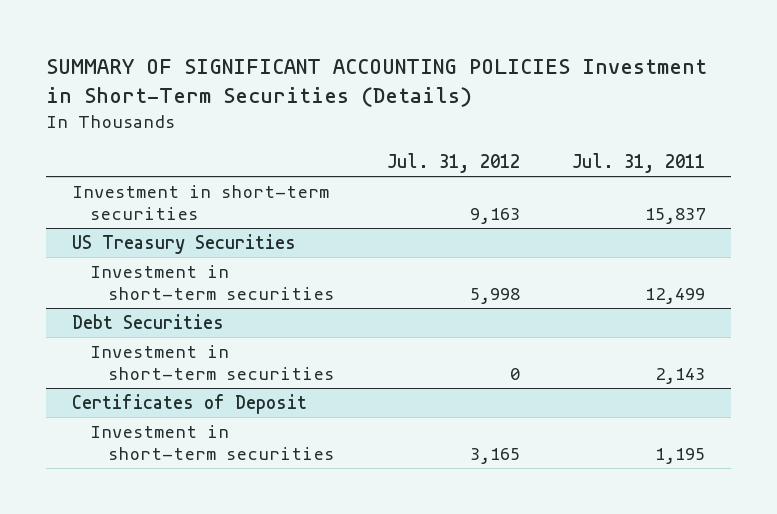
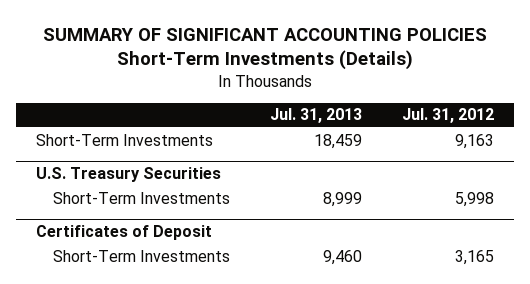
[45,59,707,108] SUMMARY OF SIGNIFICANT ACCOUNTING POLICIES Investment in Short-Term Securities (Details) -> [42,27,487,71] SUMMARY OF SIGNIFICANT ACCOUNTING POLICIES Short-Term Investments (Details)
[571,152,705,173] Jul. 31, 2011 -> none
none -> [270,108,363,124] Jul. 31, 2013
[71,314,224,330] Debt Securities -> none
[90,345,335,381] Investment in short-term securities -> none
[71,185,329,221] Investment in short-term securities -> [35,133,213,146] Short-Term Investments
[71,234,296,255] US Treasury Securities -> [35,167,221,183] U.S. Treasury Securities
[90,265,335,301] Investment in short-term securities -> [53,191,231,204] Short-Term Investments
[90,425,335,461] Investment in short-term securities -> [53,249,231,262] Short-Term Investments

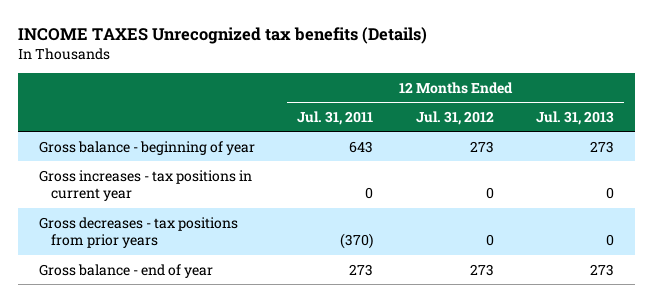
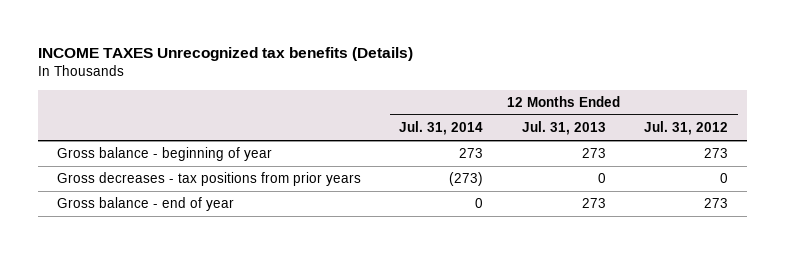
[297,111,374,126] Jul. 31, 2011 -> none
none -> [399,121,484,136] Jul. 31, 2014
[39,169,253,202] Gross increases - tax positions in current year -> none

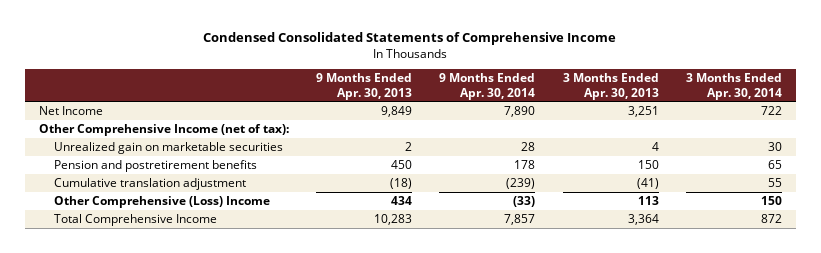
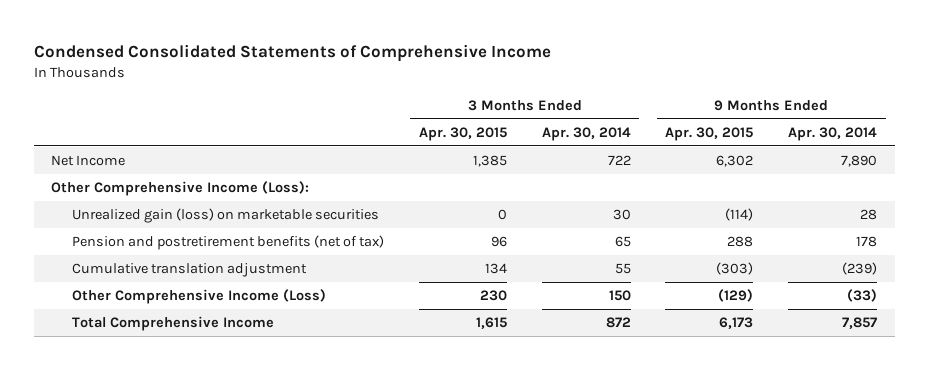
[316,72,413,100] 9 Months Ended Apr. 30, 2013 -> none
[562,72,659,100] 3 Months Ended Apr. 30, 2013 -> none
none -> [419,126,508,141] Apr. 30, 2015
none -> [665,126,754,141] Apr. 30, 2015
[38,123,289,136] Other Comprehensive Income (net of tax): -> [51,181,310,197] Other Comprehensive Income (Loss):
[53,141,283,154] Unrealized gain on marketable securities -> [72,208,380,224] Unrealized gain (loss) on marketable securities
[53,159,257,172] Pension and postretirement benefits -> [72,235,385,251] Pension and postretirement benefits (net of tax)
[53,195,270,208] Other Comprehensive (Loss) Income -> [72,289,327,305] Other Comprehensive Income (Loss)

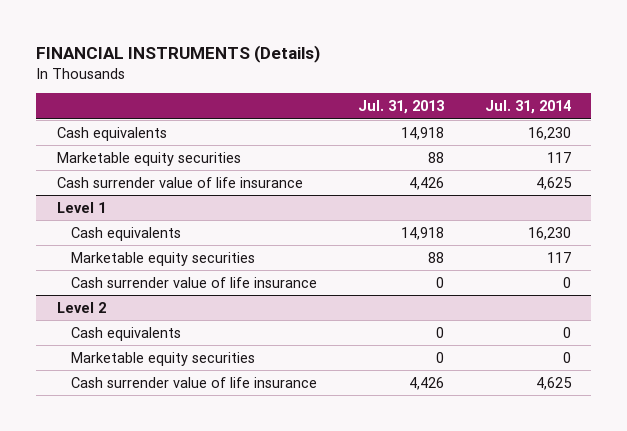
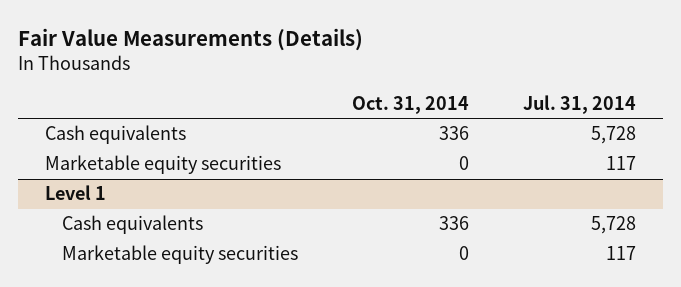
[36,44,321,63] FINANCIAL INSTRUMENTS (Details) -> [18,28,364,52] Fair Value Measurements (Details)
[357,100,444,115] Jul. 31, 2013 -> none
none -> [352,95,470,114] Oct. 31, 2014
[527,126,571,140] 16,230 -> [590,126,636,145] 5,728
[56,176,303,188] Cash surrender value of life insurance -> none
[527,226,571,240] 16,230 -> [590,216,636,235] 5,728
[70,276,317,288] Cash surrender value of life insurance -> none
[56,301,106,313] Level 2 -> none
[70,326,181,341] Cash equivalents -> none
[70,351,255,366] Marketable equity securities -> none
[70,376,317,388] Cash surrender value of life insurance -> none

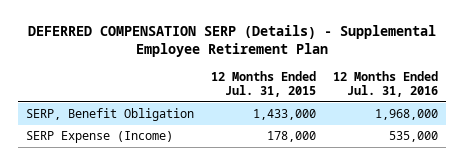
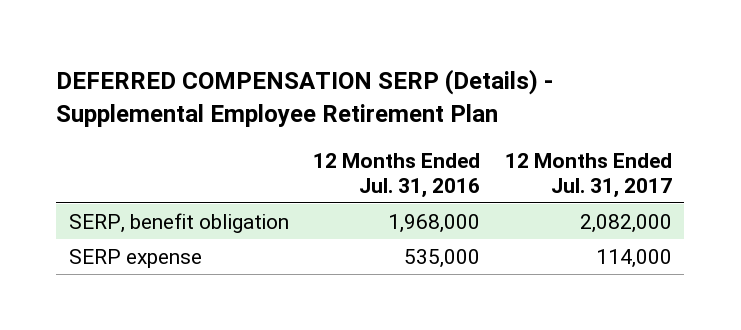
[210,71,316,97] 12 Months Ended Jul. 31, 2015 -> none
none -> [504,152,672,198] 12 Months Ended Jul. 31, 2017
[26,108,195,122] SERP, Benefit Obligation -> [68,213,289,234] SERP, benefit obligation
[26,131,174,144] SERP Expense (Income) -> [68,249,202,269] SERP expense

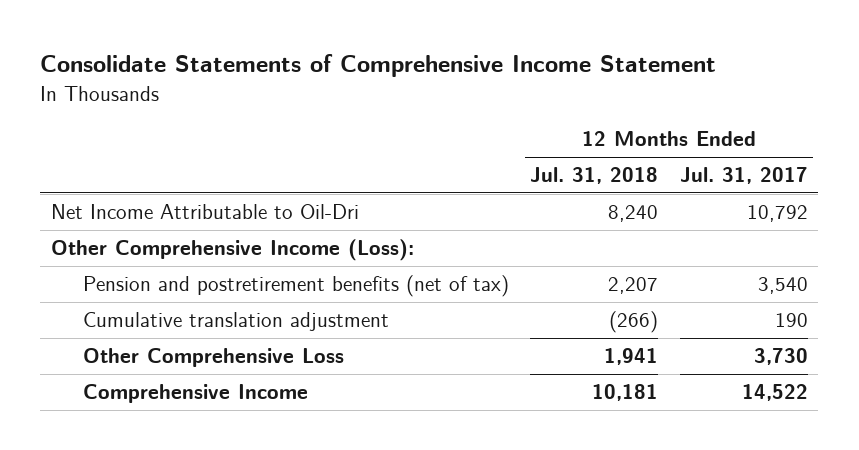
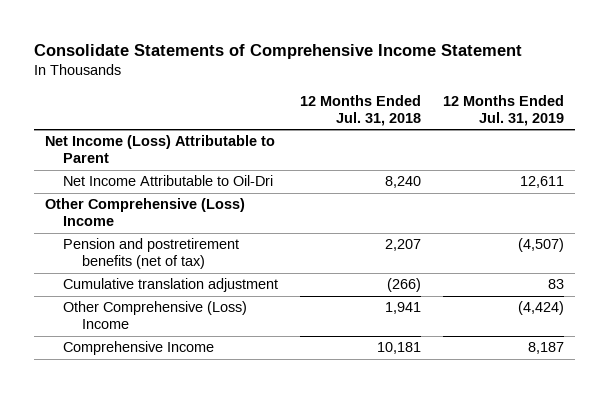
[679,167,808,185] Jul. 31, 2017 -> none
none -> [443,95,565,126] 12 Months Ended Jul. 31, 2019
none -> [44,135,275,164] Net Income (Loss) Attributable to Parent
[50,239,414,262] Other Comprehensive Income (Loss): -> [44,198,245,227] Other Comprehensive (Loss) Income
[83,348,345,368] Other Comprehensive Loss -> [63,301,248,330] Other Comprehensive (Loss) Income

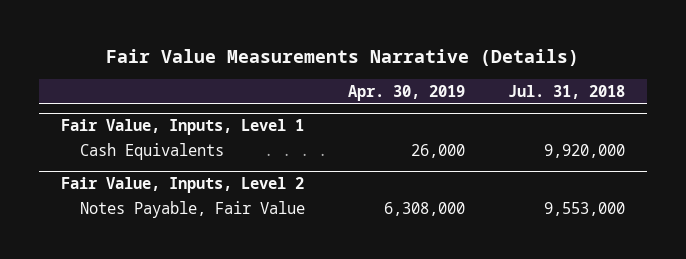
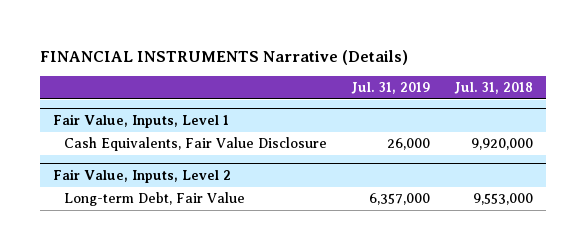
[105,49,579,67] Fair Value Measurements Narrative (Details) -> [40,49,409,65] FINANCIAL INSTRUMENTS Narrative (Details)
[348,84,466,101] Apr. 30, 2019 -> none
none -> [350,82,430,95] Jul. 31, 2019
[80,142,225,160] Cash Equivalents -> [63,137,327,152] Cash Equivalents, Fair Value Disclosure
[80,200,306,218] Notes Payable, Fair Value -> [63,192,245,207] Long-term Debt, Fair Value

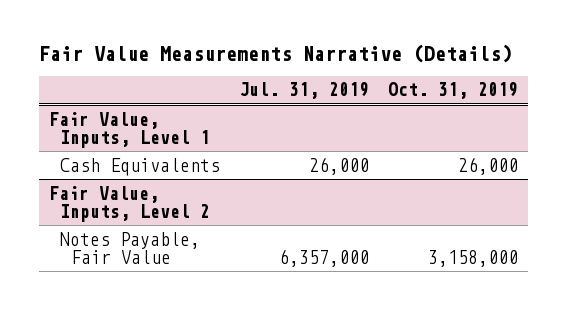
[40,49,409,65] FINANCIAL INSTRUMENTS Narrative (Details) -> [39,44,513,64] Fair Value Measurements Narrative (Details)
[454,82,534,95] Jul. 31, 2018 -> none
none -> [388,82,519,100] Oct. 31, 2019
[63,137,327,152] Cash Equivalents, Fair Value Disclosure -> none
none -> [59,157,220,176] Cash Equivalents
[63,192,245,207] Long-term Debt, Fair Value -> [59,231,200,264] Notes Payable, Fair Value

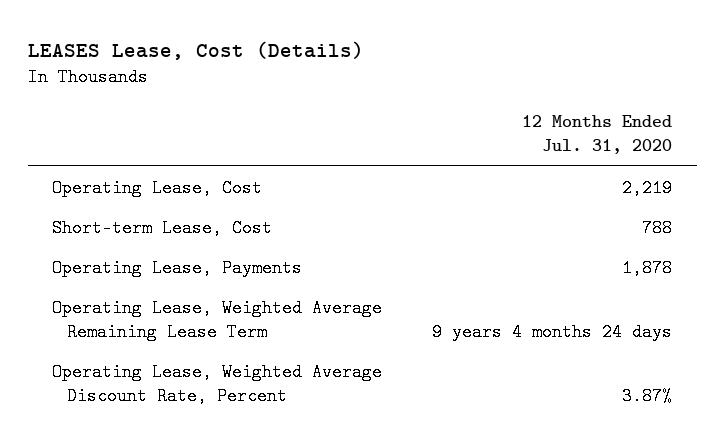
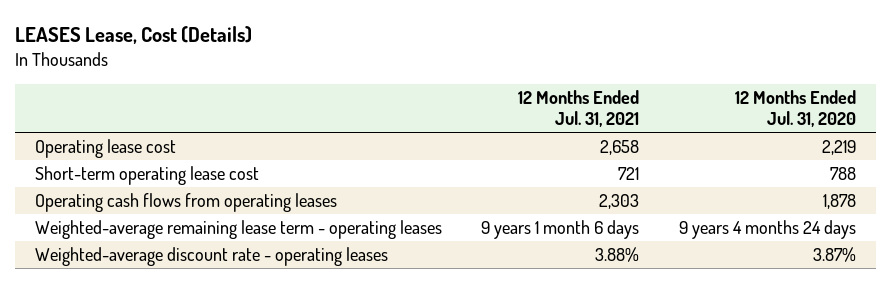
none -> [518,89,640,128] 12 Months Ended Jul. 31, 2021
[52,178,263,197] Operating Lease, Cost -> [34,138,176,158] Operating lease cost
[52,218,273,237] Short-term Lease, Cost -> [34,165,259,185] Short-term operating lease cost
[52,258,303,277] Operating Lease, Payments -> [34,192,337,212] Operating cash flows from operating leases
[52,298,383,342] Operating Lease, Weighted Average Remaining Lease Term -> [34,219,442,239] Weighted-average remaining lease term - operating leases
[52,362,383,406] Operating Lease, Weighted Average Discount Rate, Percent -> [34,246,388,266] Weighted-average discount rate - operating leases

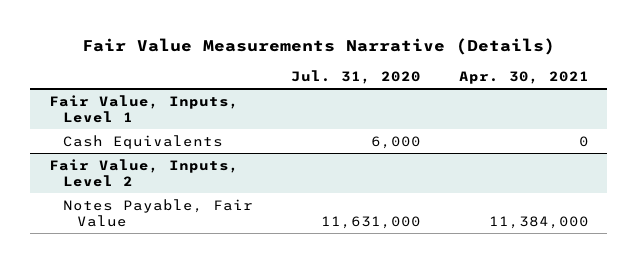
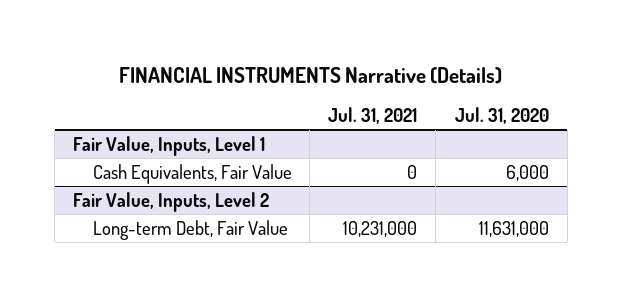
[81,37,555,55] Fair Value Measurements Narrative (Details) -> [118,67,502,85] FINANCIAL INSTRUMENTS Narrative (Details)
[458,70,589,84] Apr. 30, 2021 -> none
none -> [328,106,418,124] Jul. 31, 2021
[63,134,224,149] Cash Equivalents -> [92,163,292,184] Cash Equivalents, Fair Value
[63,198,254,228] Notes Payable, Fair Value -> [92,219,288,240] Long-term Debt, Fair Value

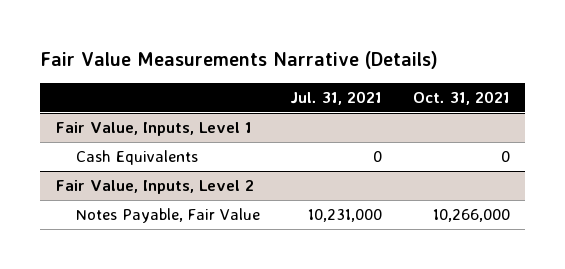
[118,67,502,85] FINANCIAL INSTRUMENTS Narrative (Details) -> [40,51,439,70] Fair Value Measurements Narrative (Details)
[454,106,549,124] Jul. 31, 2020 -> none
none -> [412,91,510,106] Oct. 31, 2021
[92,163,292,184] Cash Equivalents, Fair Value -> [75,150,198,166] Cash Equivalents
[92,219,288,240] Long-term Debt, Fair Value -> [75,208,260,224] Notes Payable, Fair Value

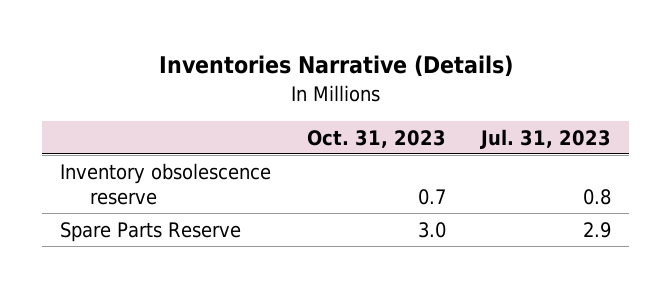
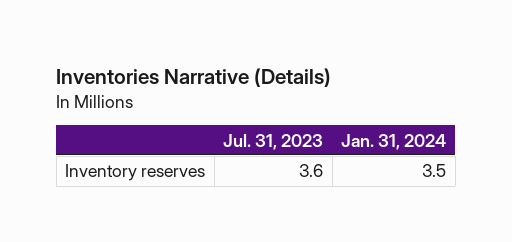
[306,129,446,148] Oct. 31, 2023 -> none
none -> [341,133,447,150] Jan. 31, 2024
[59,221,241,242] Spare Parts Reserve -> none
[59,162,271,206] Inventory obsolescence reserve -> [65,164,206,182] Inventory reserves
[583,189,612,206] 0.8 -> [299,164,324,178] 3.6

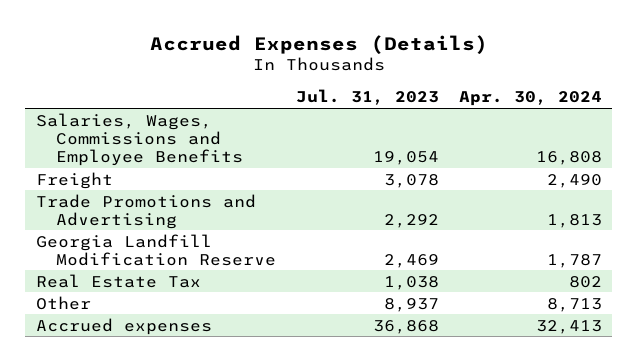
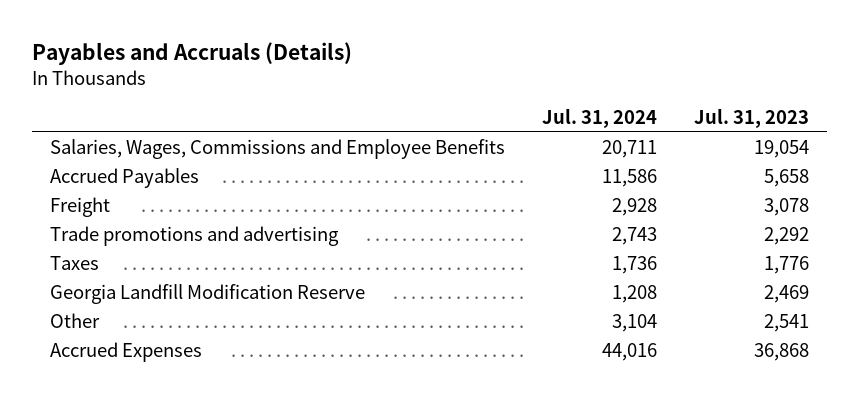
[149,34,488,54] Accrued Expenses (Details) -> [31,42,352,66] Payables and Accruals (Details)
[458,91,602,107] Apr. 30, 2024 -> none
none -> [541,108,657,129] Jul. 31, 2024
none -> [50,168,200,189] Accrued Payables
[35,193,256,229] Trade Promotions and Advertising -> [50,226,340,247] Trade promotions and advertising
none -> [50,256,100,271] Taxes
[35,273,201,288] Real Estate Tax -> none
[383,297,439,312] 8,937 -> [763,314,809,333] 2,541
[35,317,212,335] Accrued expenses -> [50,342,203,363] Accrued Expenses

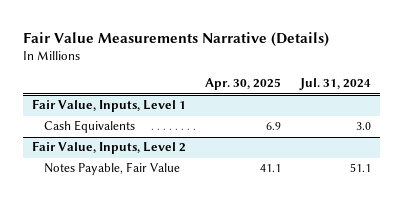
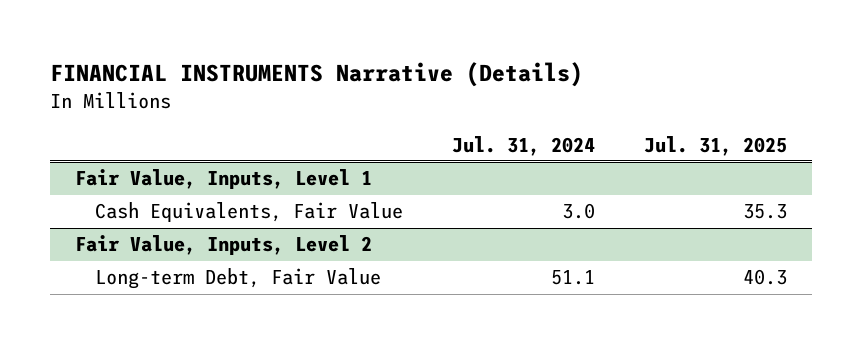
[22,31,329,47] Fair Value Measurements Narrative (Details) -> [50,62,584,88] FINANCIAL INSTRUMENTS Narrative (Details)
[204,78,281,91] Apr. 30, 2025 -> none
none -> [644,135,788,156] Jul. 31, 2025
[44,120,136,134] Cash Equivalents -> [94,202,403,223] Cash Equivalents, Fair Value
[44,162,181,176] Notes Payable, Fair Value -> [94,268,381,290] Long-term Debt, Fair Value

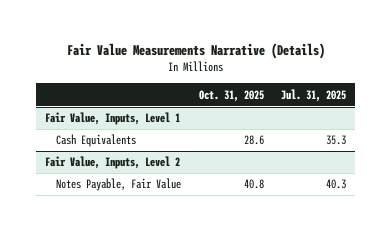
[50,62,584,88] FINANCIAL INSTRUMENTS Narrative (Details) -> [66,42,325,59] Fair Value Measurements Narrative (Details)
[451,135,595,156] Jul. 31, 2024 -> none
none -> [198,89,264,102] Oct. 31, 2025
[94,202,403,223] Cash Equivalents, Fair Value -> [56,134,137,148] Cash Equivalents
[94,268,381,290] Long-term Debt, Fair Value -> [56,178,182,192] Notes Payable, Fair Value

